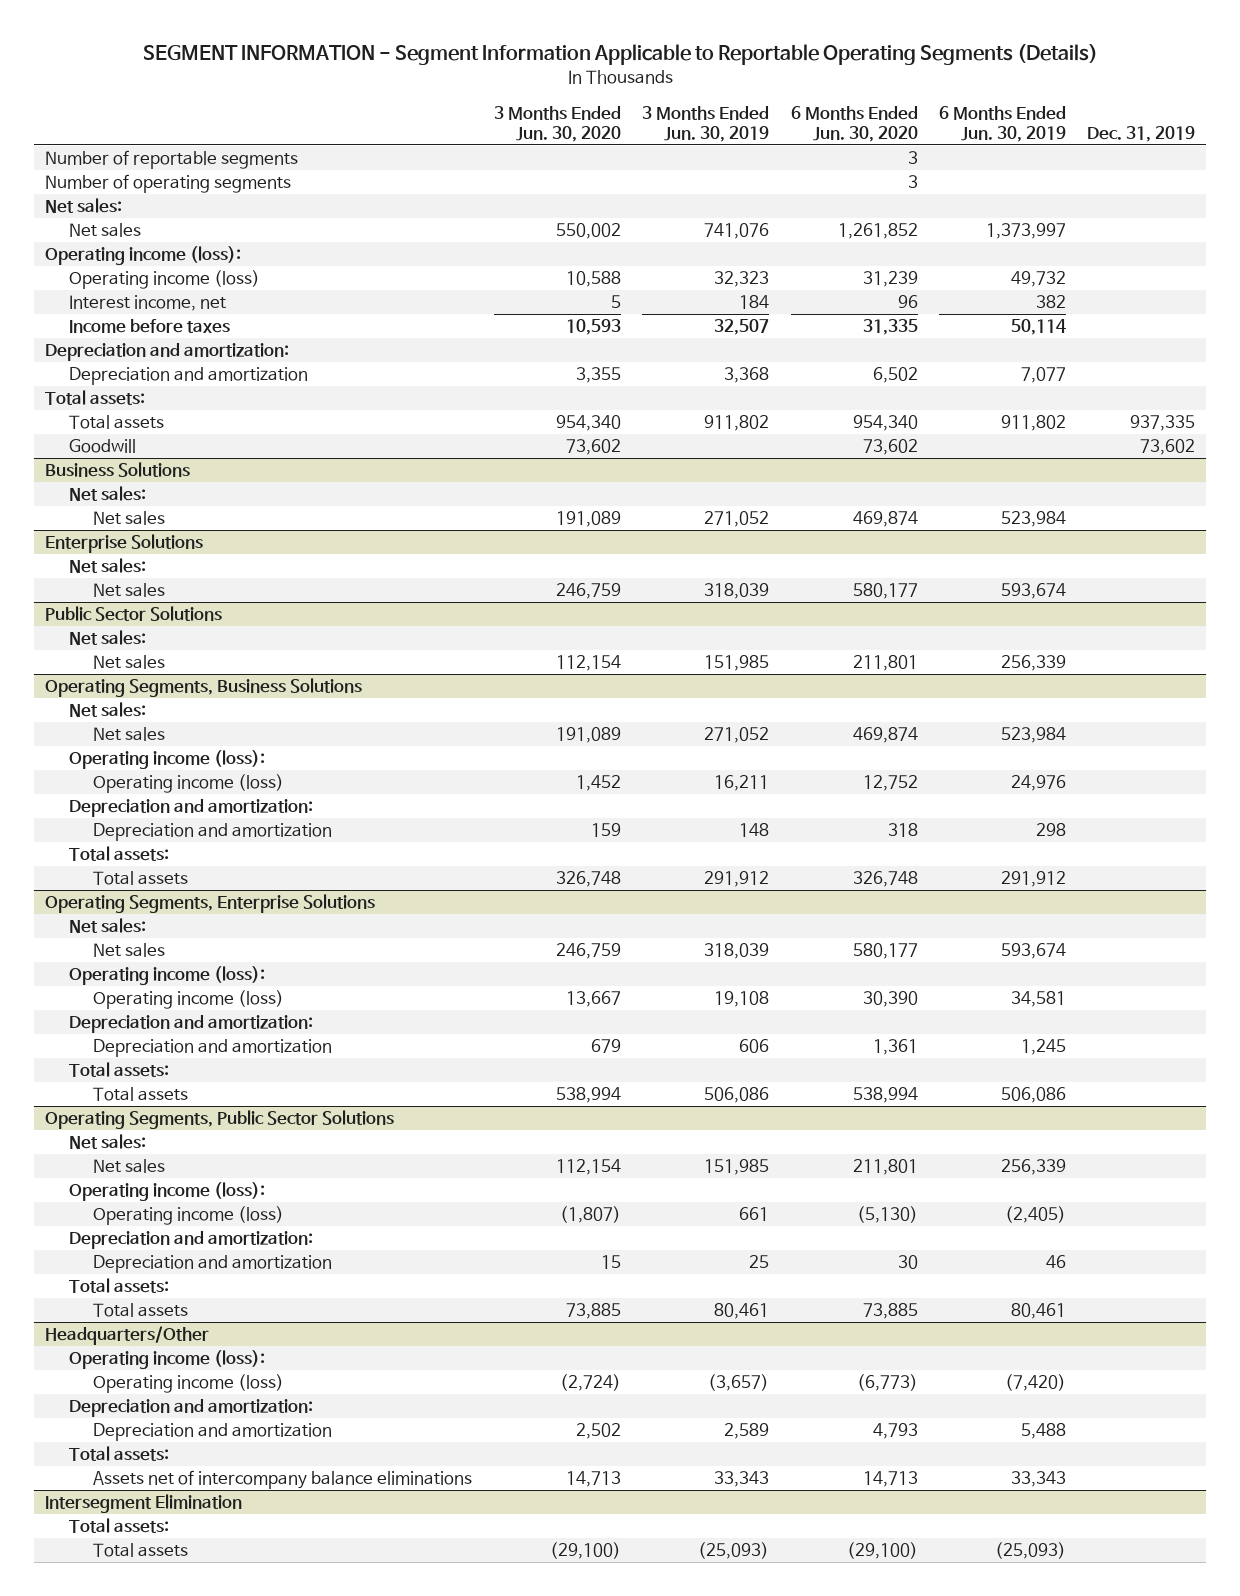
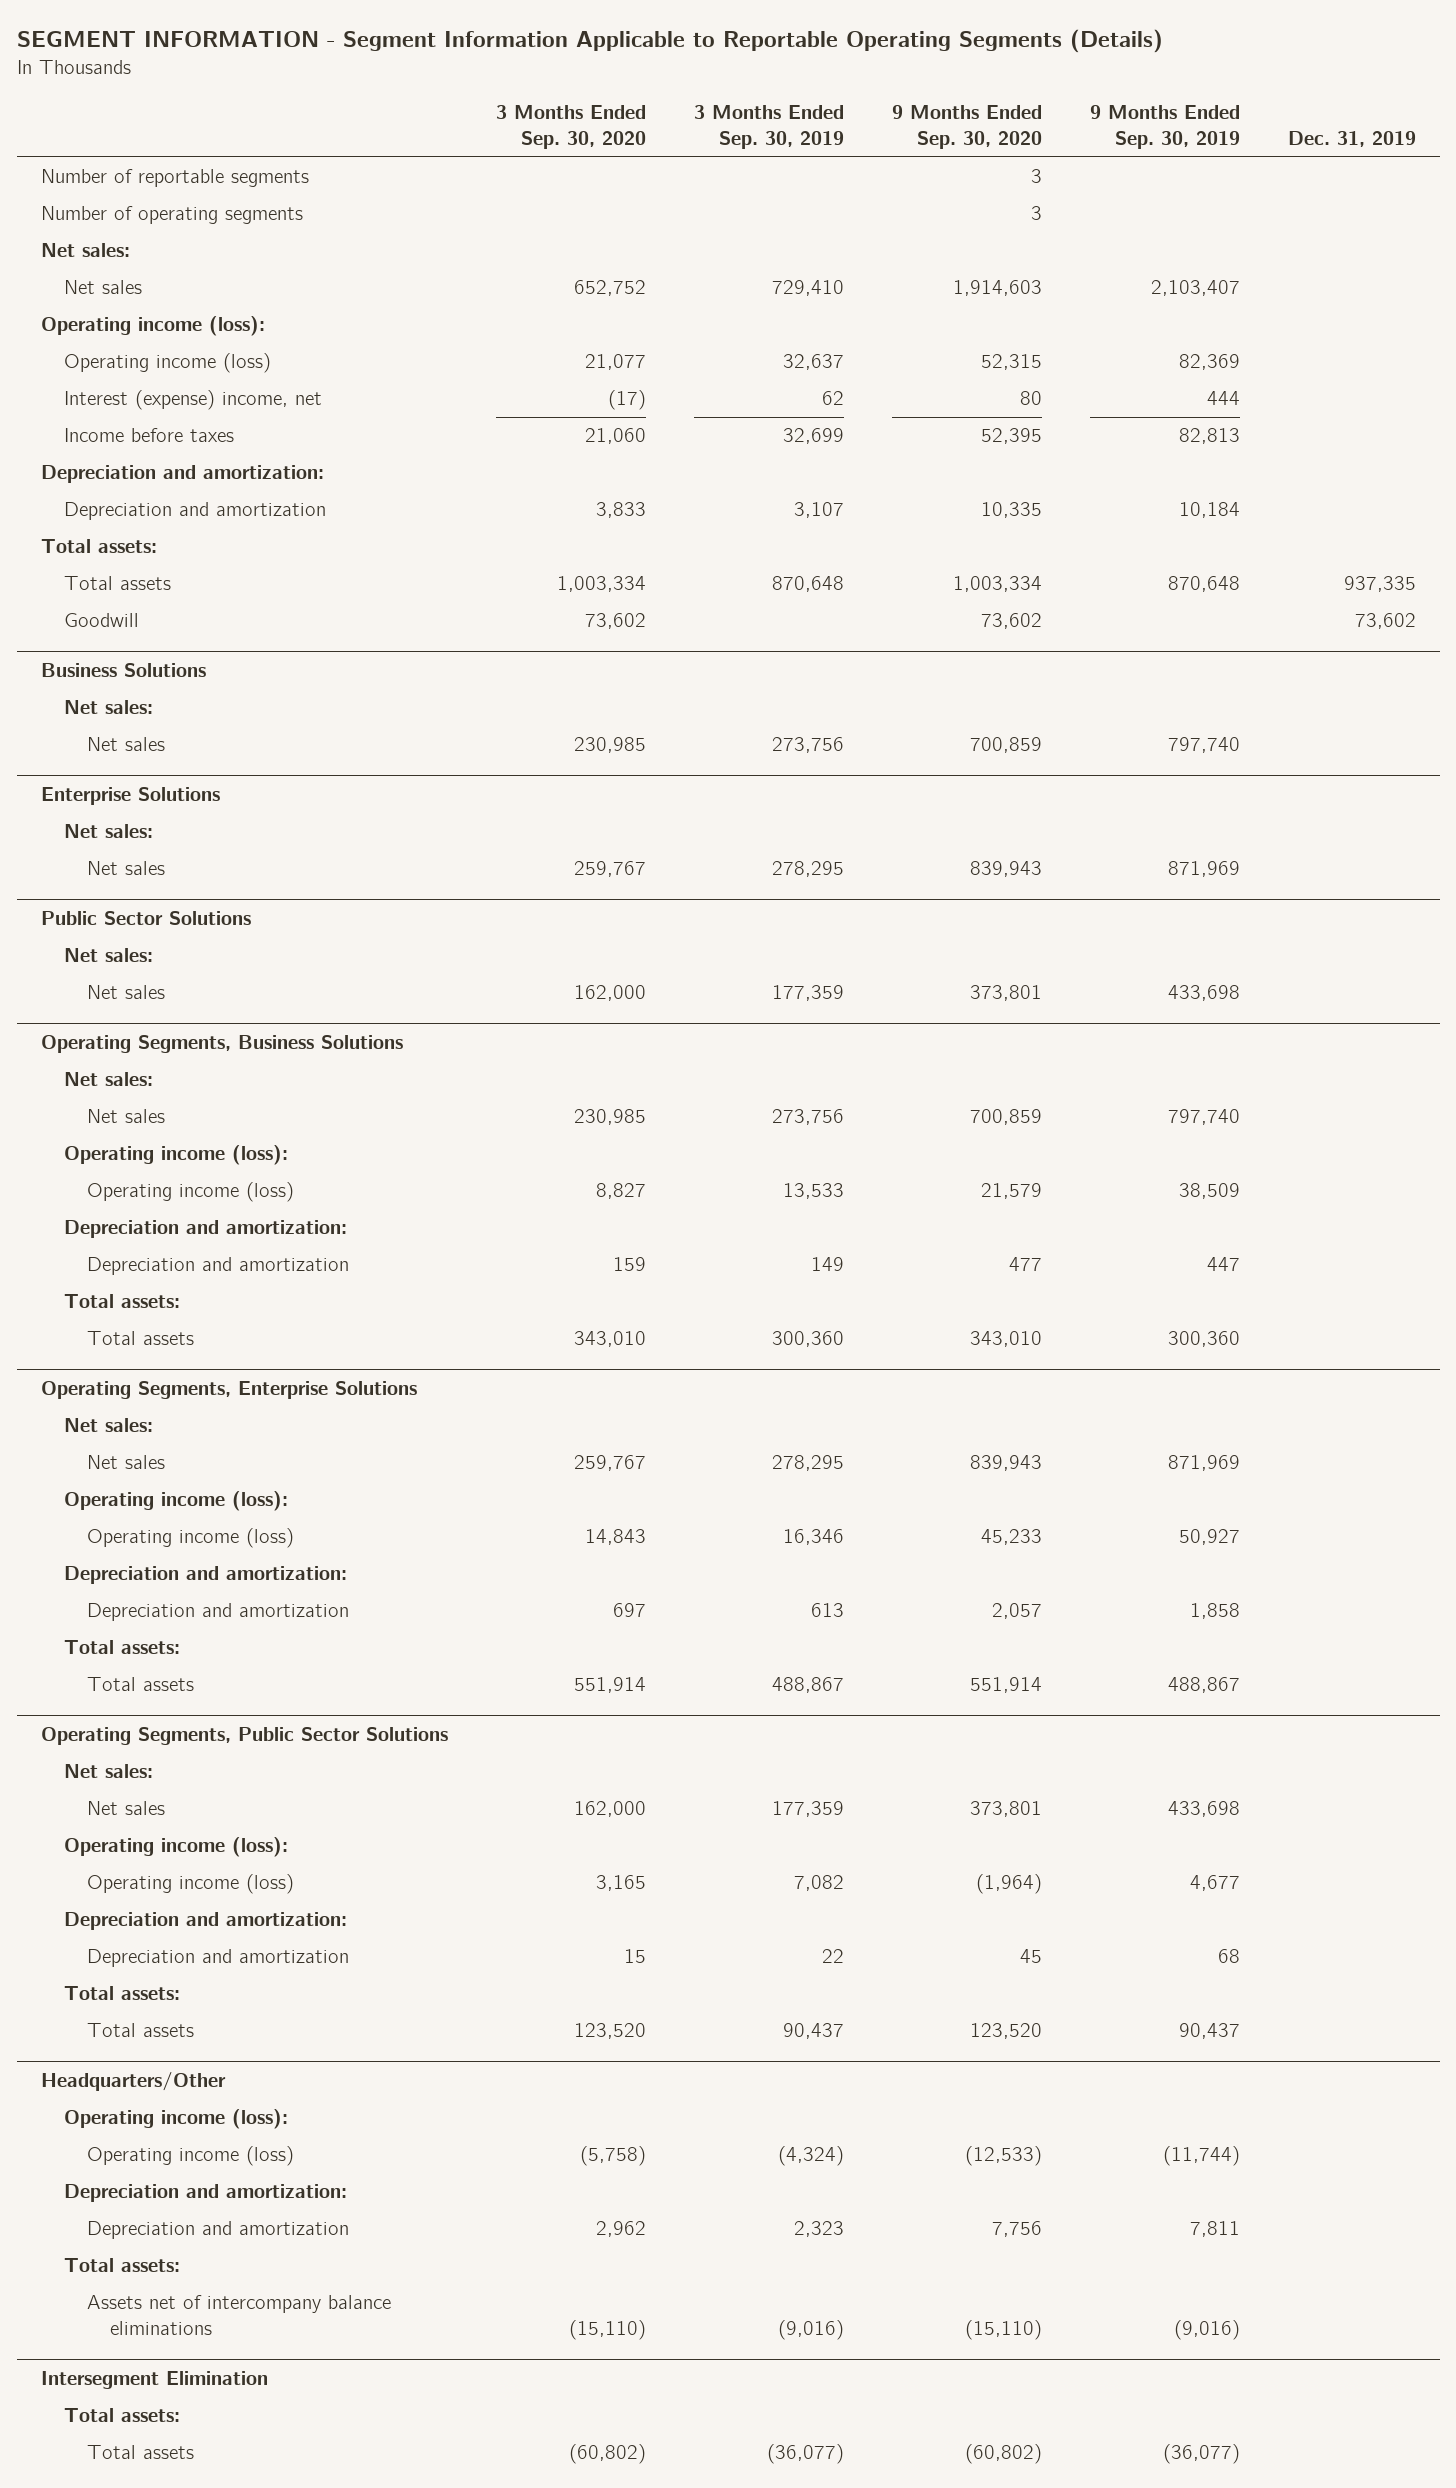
[493,105,621,142] 3 Months Ended Jun. 30, 2020 -> none
[642,105,770,142] 3 Months Ended Jun. 30, 2019 -> none
[790,105,918,142] 6 Months Ended Jun. 30, 2020 -> none
[938,105,1066,142] 6 Months Ended Jun. 30, 2019 -> none
none -> [495,105,646,149] 3 Months Ended Sep. 30, 2020
none -> [693,105,844,149] 3 Months Ended Sep. 30, 2019
none -> [891,105,1042,149] 9 Months Ended Sep. 30, 2020
none -> [1089,105,1240,149] 9 Months Ended Sep. 30, 2019
[68,295,226,312] Interest income, net -> [63,390,322,411] Interest (expense) income, net

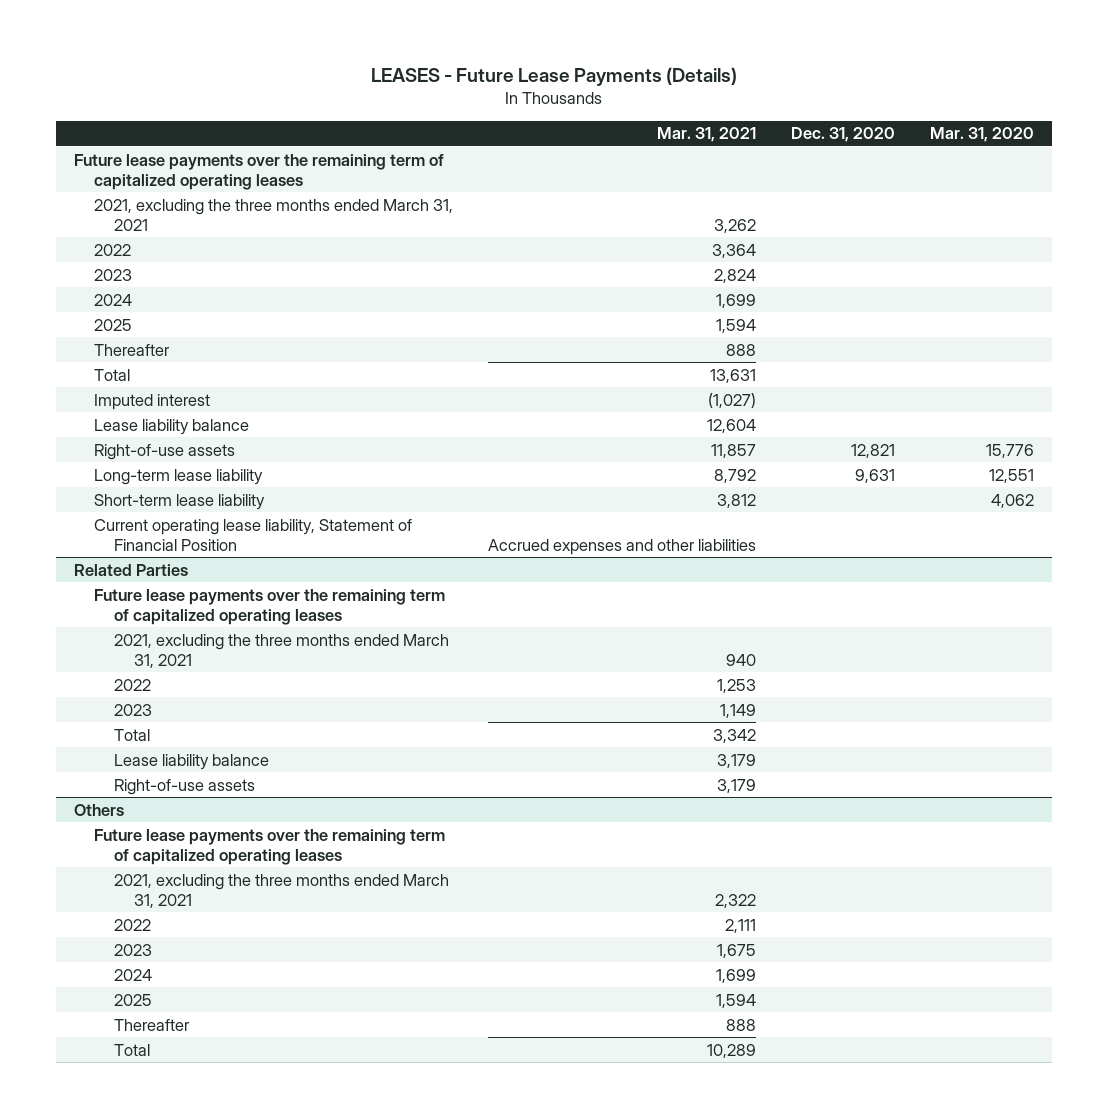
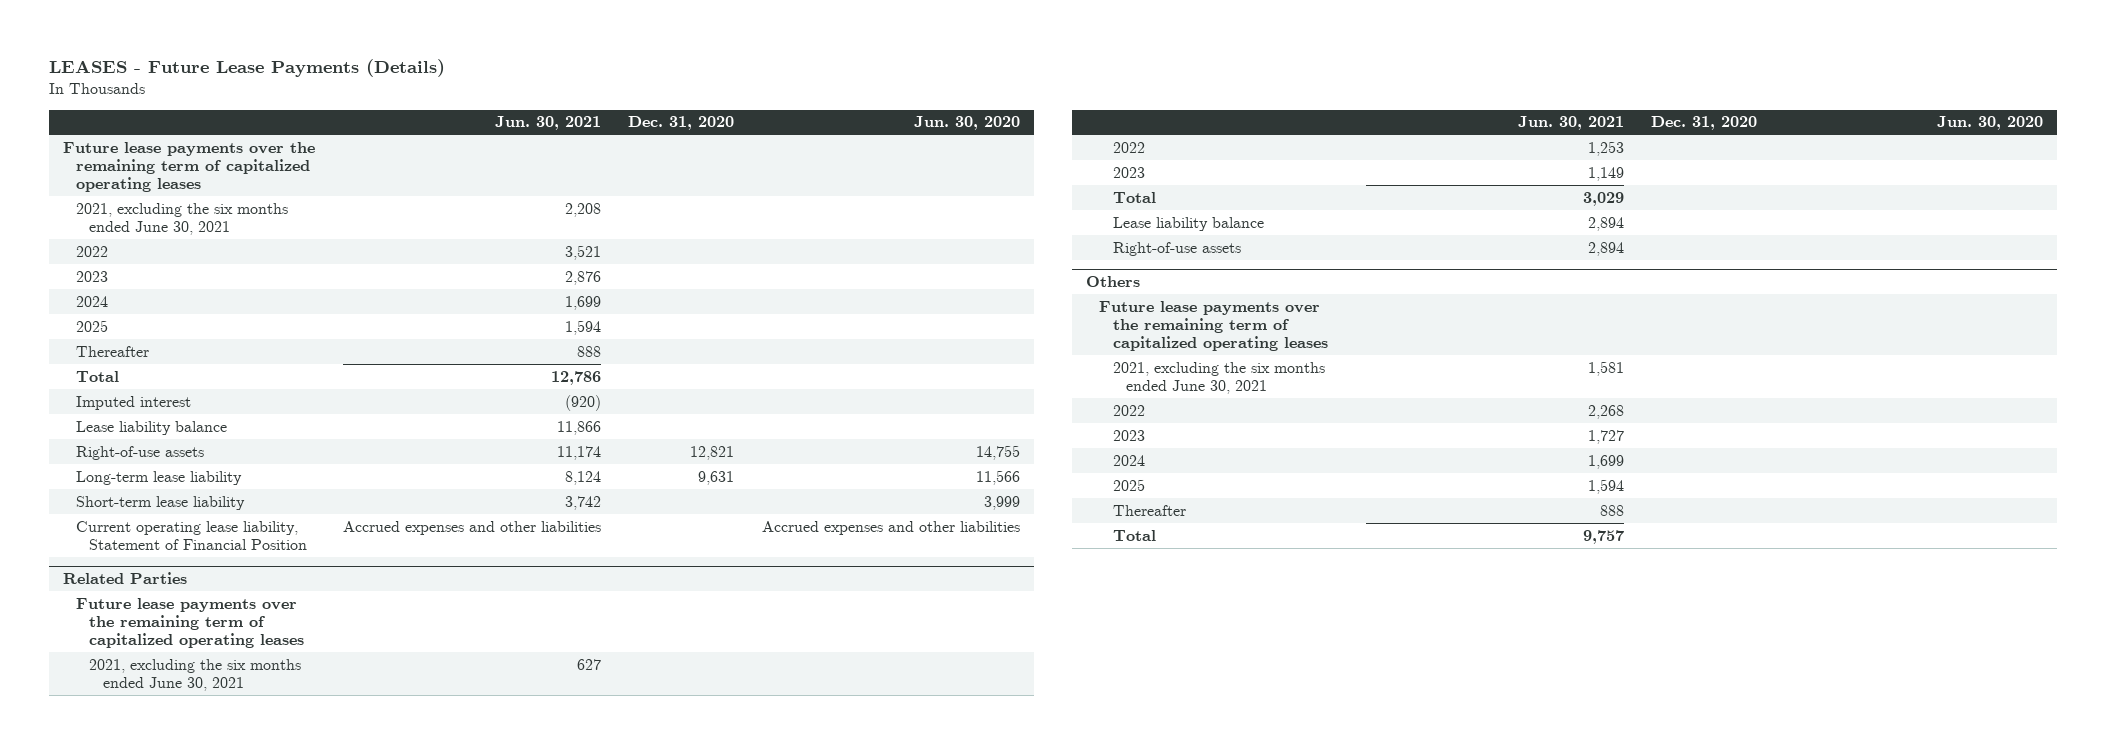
[656,127,756,143] Mar. 31, 2021 -> none
[930,127,1035,143] Mar. 31, 2020 -> none
none -> [494,116,601,131] Jun. 30, 2021
none -> [913,116,1020,131] Jun. 30, 2020
[93,198,453,231] 2021, excluding the three months ended March 31, 2021 -> [76,202,289,235] 2021, excluding the six months ended June 30, 2021
[113,633,449,668] 2021, excluding the three months ended March 31, 2021 -> [89,658,302,691] 2021, excluding the six months ended June 30, 2021
[113,873,449,908] 2021, excluding the three months ended March 31, 2021 -> [1112,361,1325,394] 2021, excluding the six months ended June 30, 2021

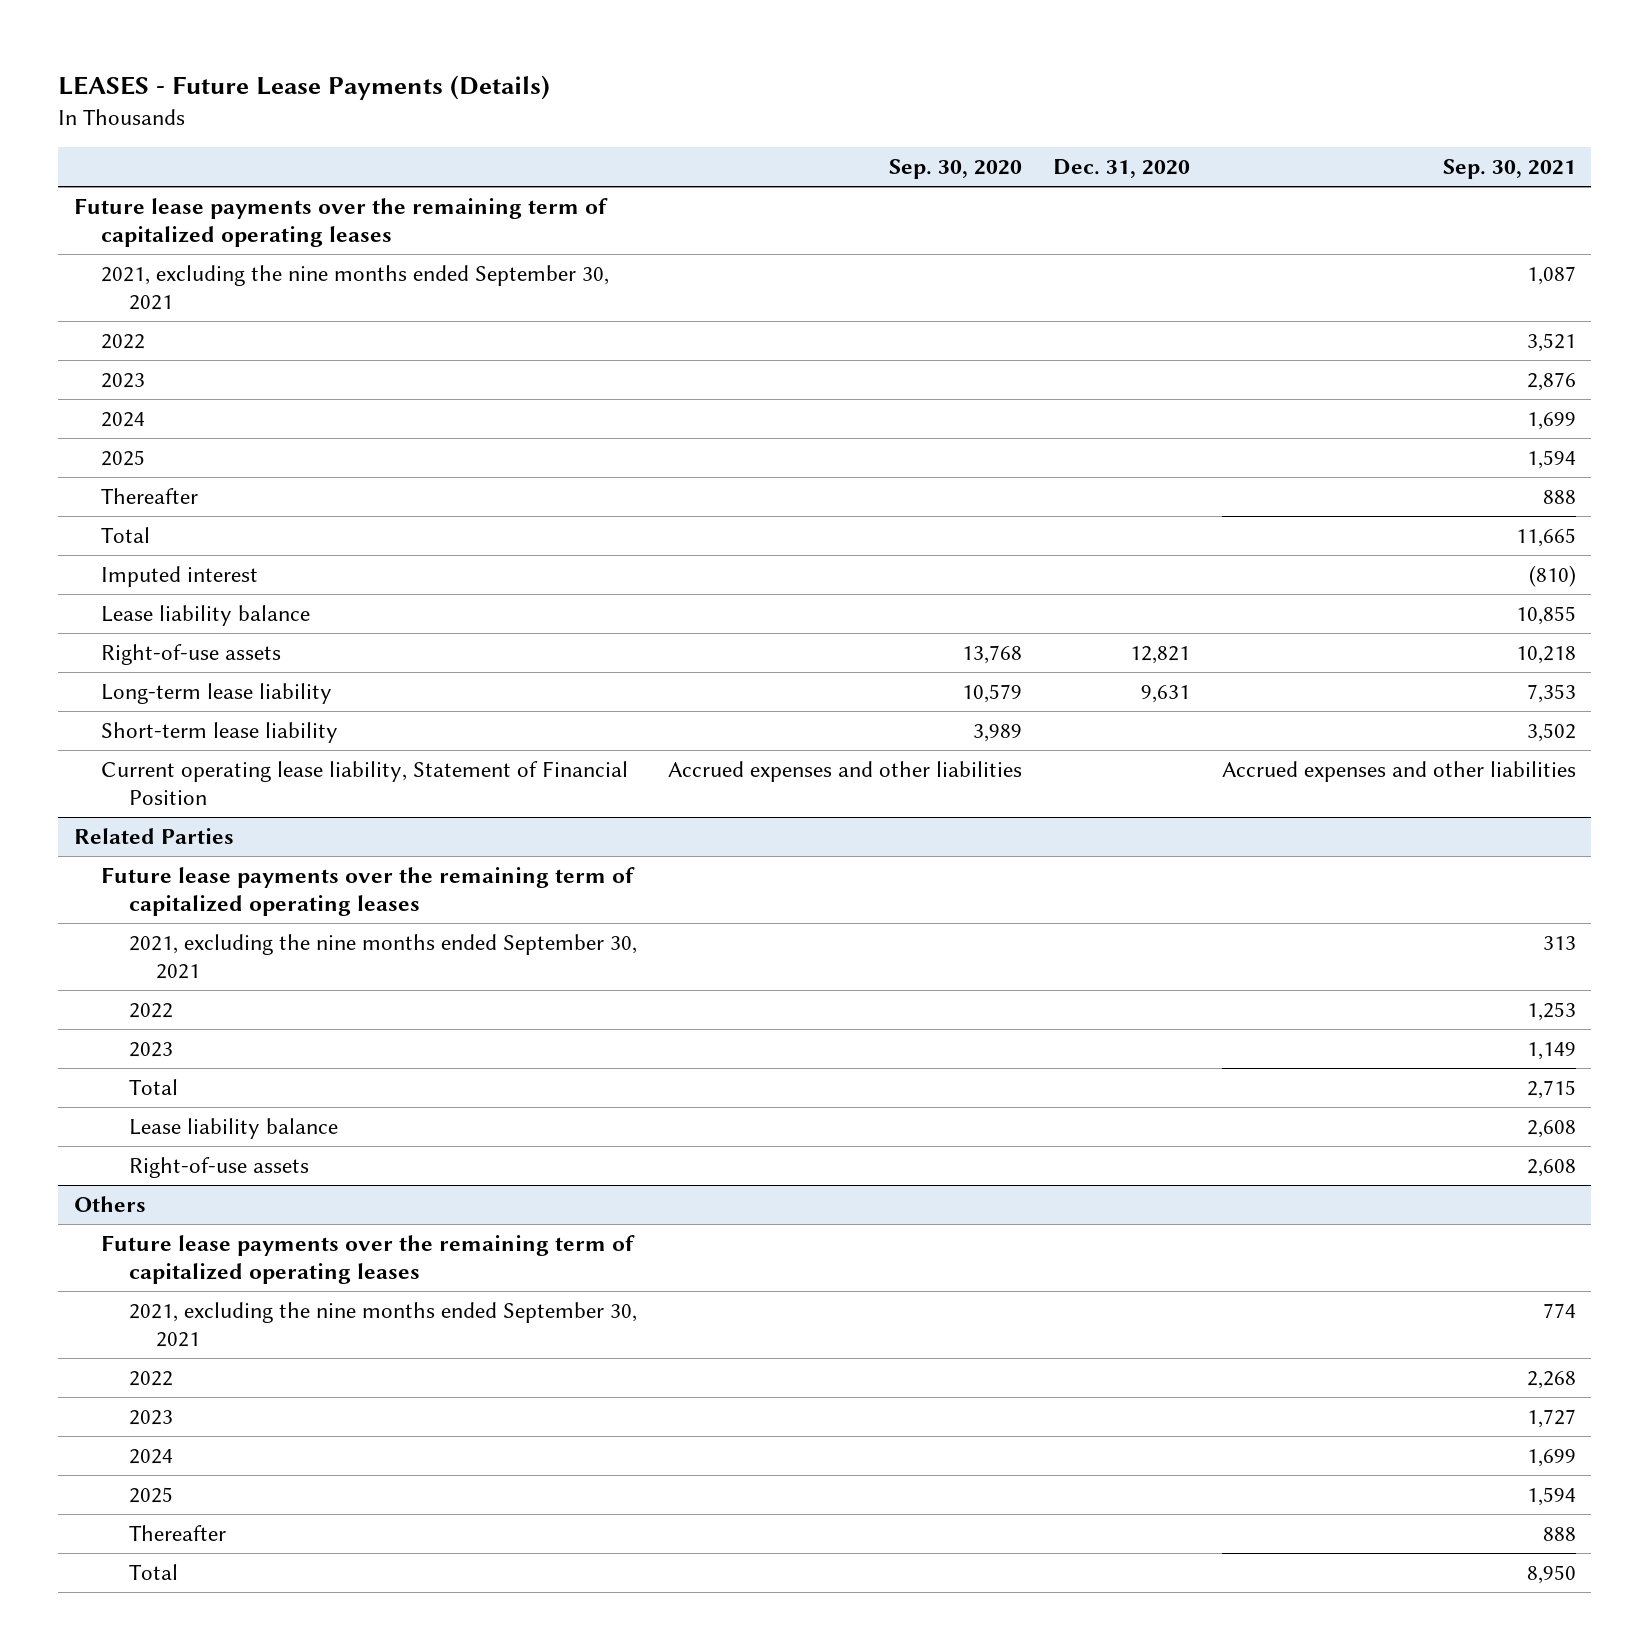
[494,116,601,131] Jun. 30, 2021 -> none
[913,116,1020,131] Jun. 30, 2020 -> none
none -> [888,159,1022,180] Sep. 30, 2020
none -> [1442,159,1576,180] Sep. 30, 2021
[76,202,289,235] 2021, excluding the six months ended June 30, 2021 -> [101,264,610,311] 2021, excluding the nine months ended September 30, 2021
[89,658,302,691] 2021, excluding the six months ended June 30, 2021 -> [128,933,637,980] 2021, excluding the nine months ended September 30, 2021
[1112,361,1325,394] 2021, excluding the six months ended June 30, 2021 -> [128,1301,637,1348] 2021, excluding the nine months ended September 30, 2021

